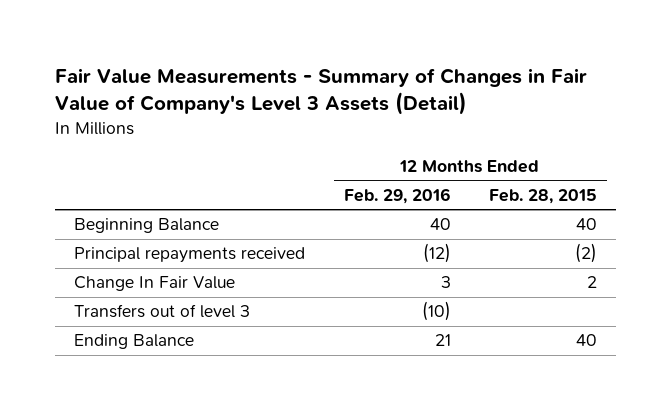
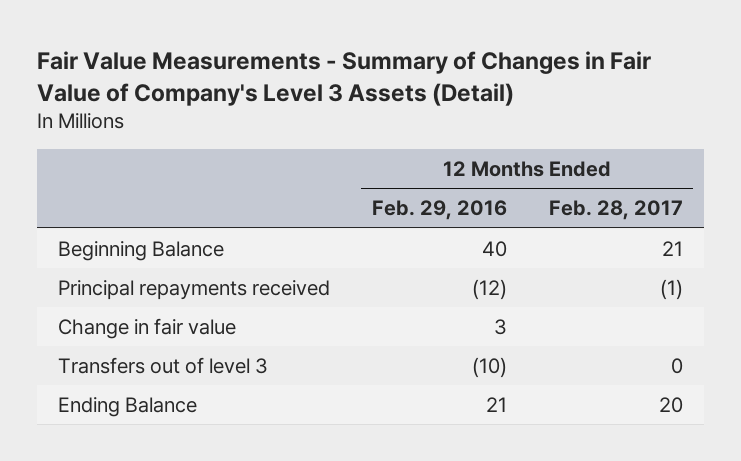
[489,188,598,204] Feb. 28, 2015 -> none
none -> [548,200,683,221] Feb. 28, 2017
[74,276,236,292] Change In Fair Value -> [57,317,236,339] Change in fair value

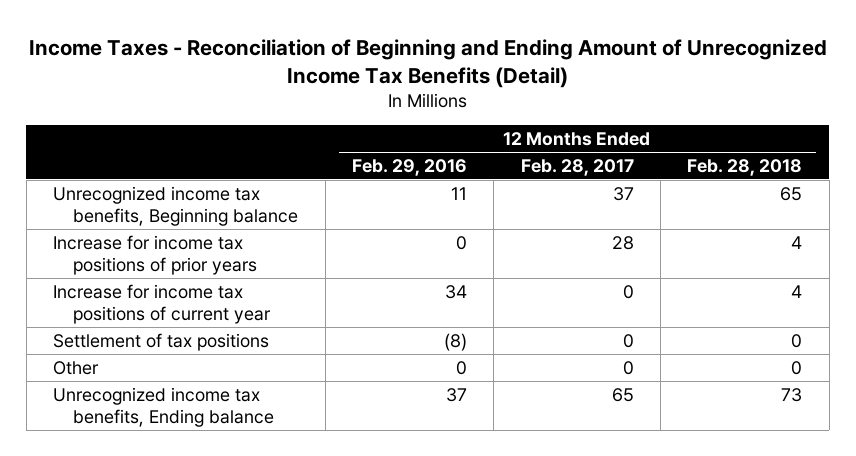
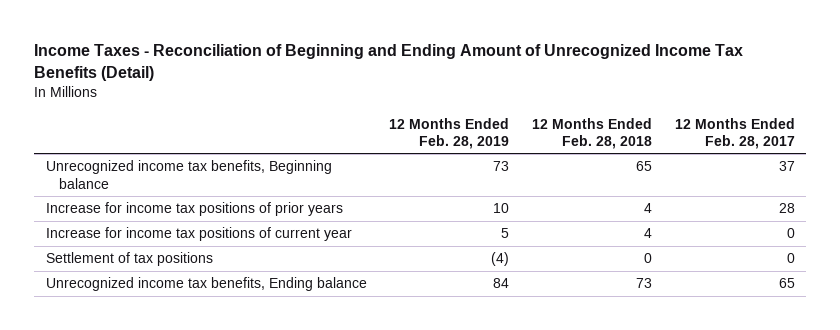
[351,158,467,176] Feb. 29, 2016 -> none
none -> [389,117,510,149] 12 Months Ended Feb. 28, 2019
[53,360,100,375] Other -> none

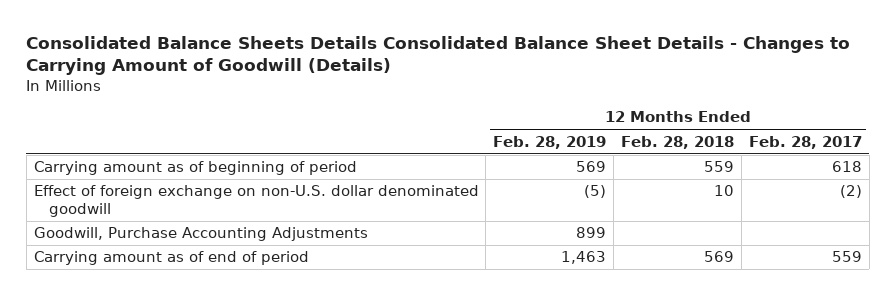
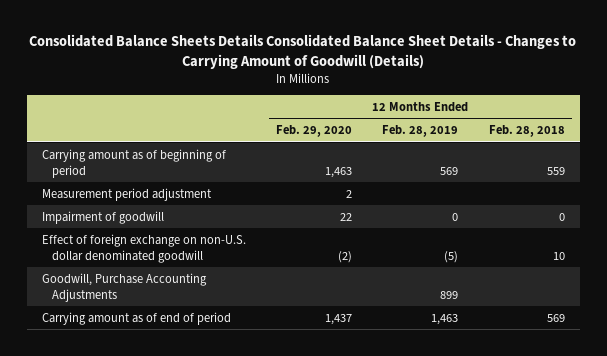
[748,135,862,149] Feb. 28, 2017 -> none
none -> [276,125,353,138] Feb. 29, 2020
none -> [41,187,212,201] Measurement period adjustment
none -> [41,210,164,224] Impairment of goodwill

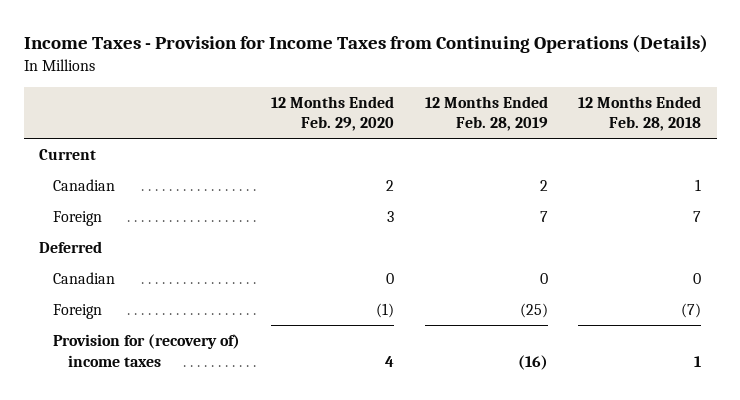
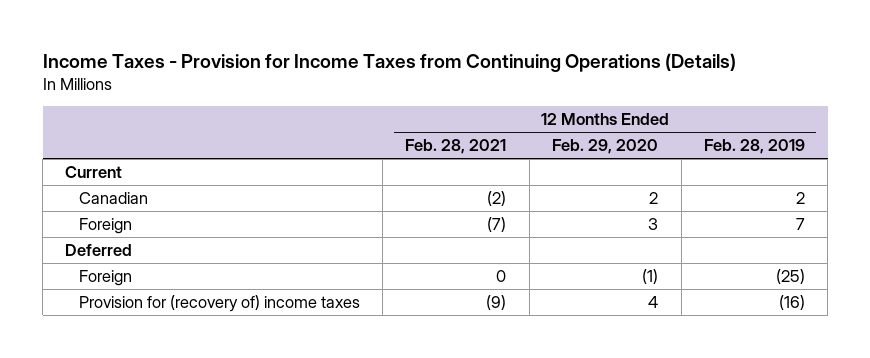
[578,95,702,132] 12 Months Ended Feb. 28, 2018 -> none
none -> [405,139,507,155] Feb. 28, 2021
[53,271,116,284] Canadian -> none

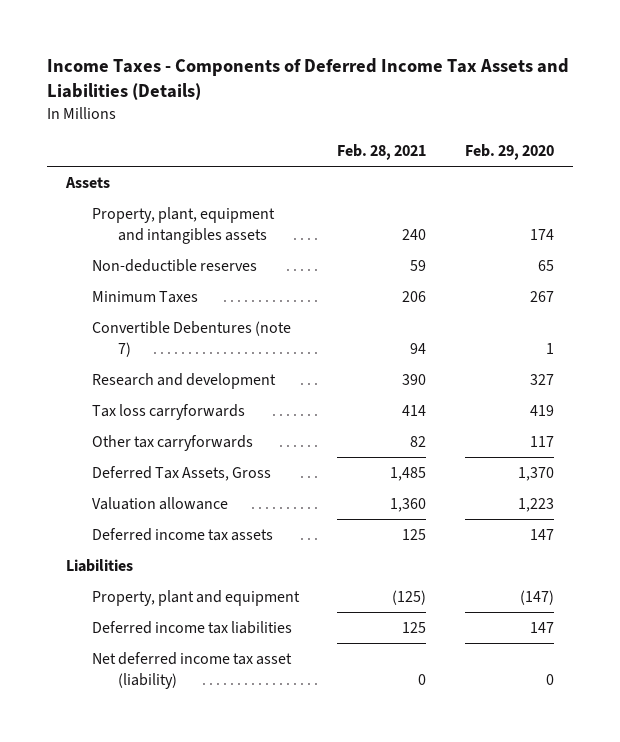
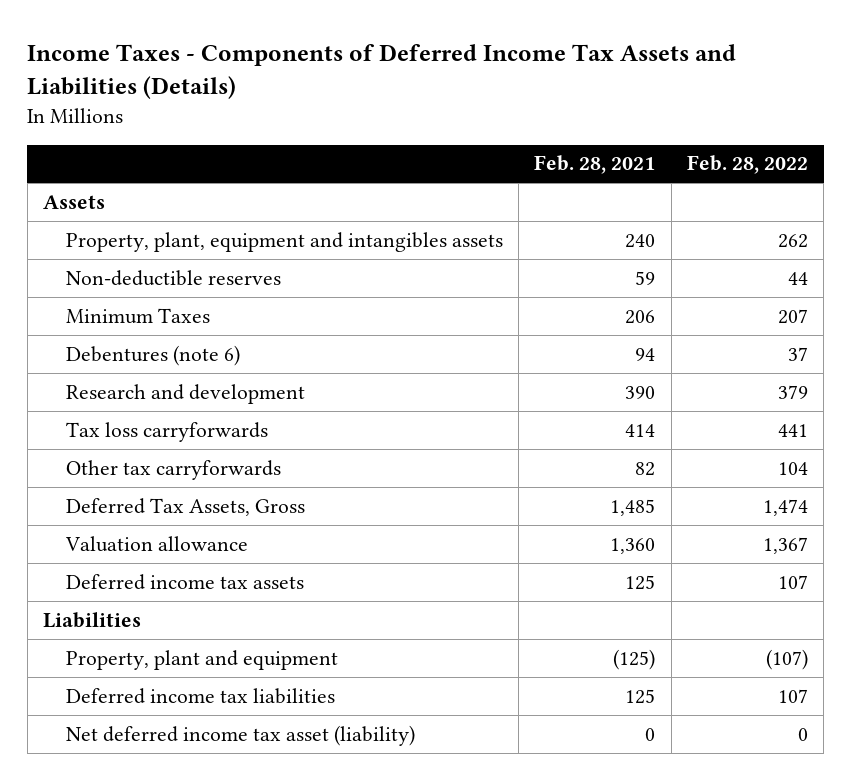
[465,144,555,161] Feb. 29, 2020 -> none
none -> [686,155,808,175] Feb. 28, 2022
[91,320,291,357] Convertible Debentures (note 7) -> [65,344,240,366] Debentures (note 6)

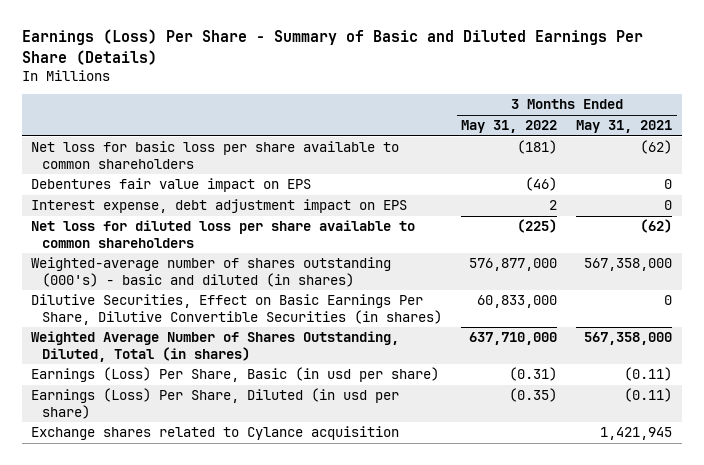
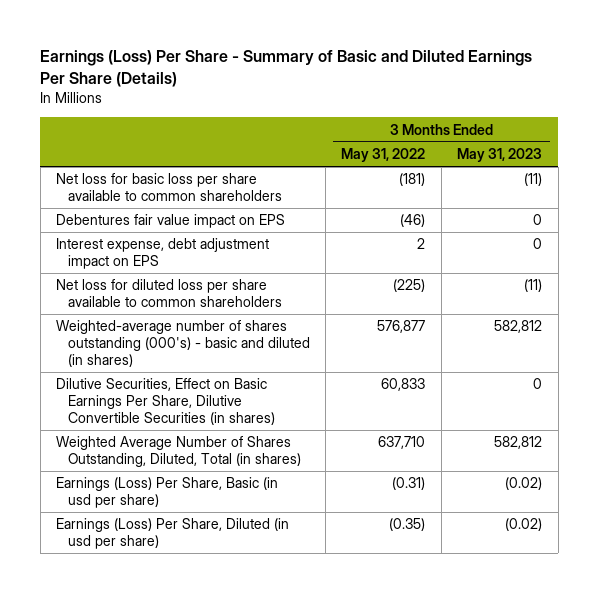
[576,120,673,134] May 31, 2021 -> none
none -> [457,148,543,163] May 31, 2023
[469,258,558,272] 576,877,000 -> [377,320,426,334] 576,877
[477,295,558,309] 60,833,000 -> [381,378,426,392] 60,833
[469,332,558,346] 637,710,000 -> [378,436,426,450] 637,710
[31,426,400,441] Exchange shares related to Cylance acquisition -> none

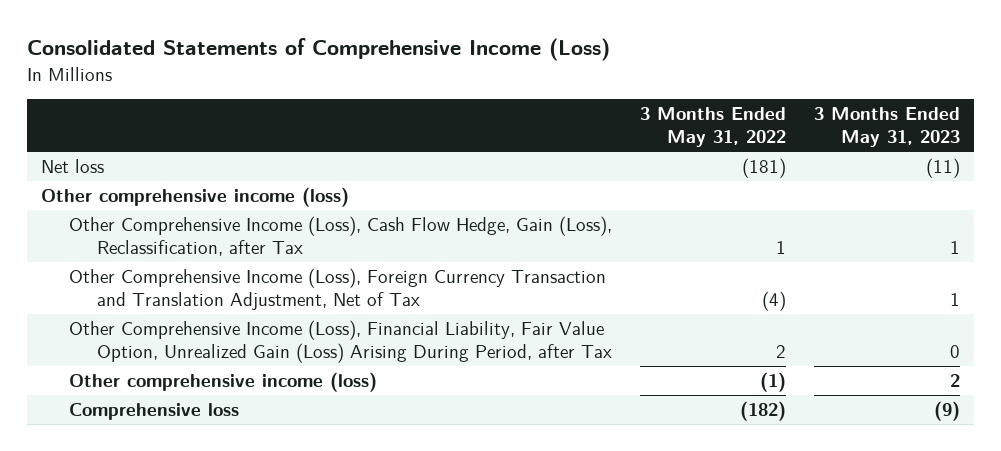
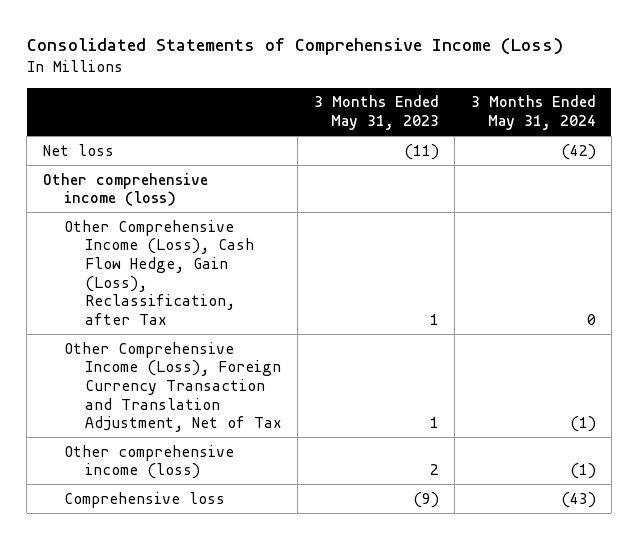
[639,107,786,148] 3 Months Ended May 31, 2022 -> none
none -> [470,95,596,131] 3 Months Ended May 31, 2024
[68,320,613,363] Other Comprehensive Income (Loss), Financial Liability, Fair Value Option, Unrealized Gain (Loss) Arising During Period, after Tax -> none

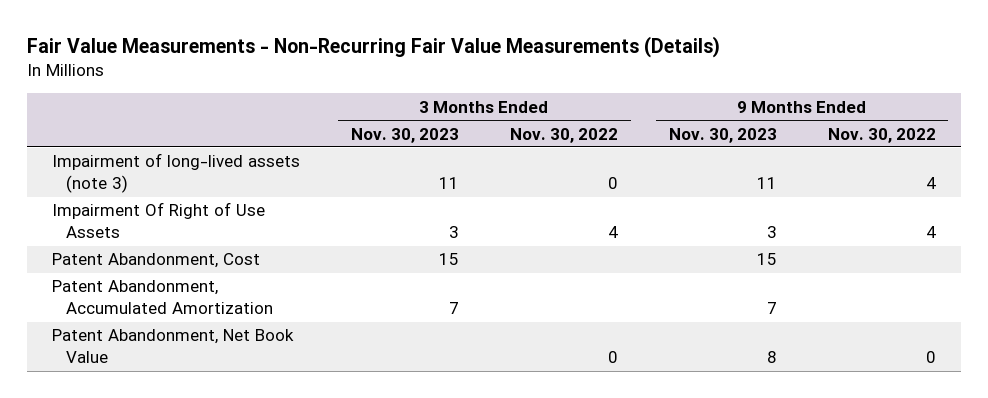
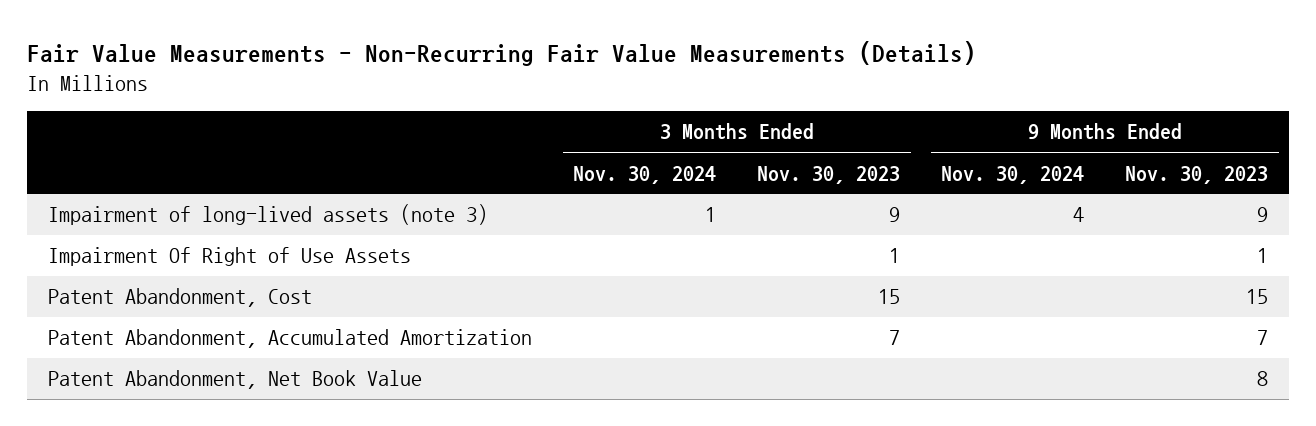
[509,127,618,143] Nov. 30, 2022 -> none
[827,127,936,143] Nov. 30, 2022 -> none
none -> [573,165,717,184] Nov. 30, 2024
none -> [941,165,1085,184] Nov. 30, 2024
[439,177,460,190] 11 -> [889,207,901,223] 9
[756,177,777,190] 11 -> [1257,207,1269,223] 9
[449,226,460,239] 3 -> [889,248,901,264] 1
[766,226,777,239] 3 -> [1257,248,1269,264] 1

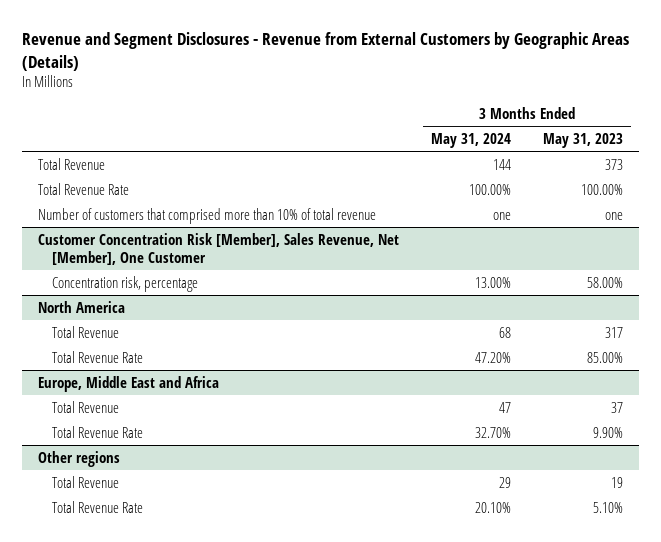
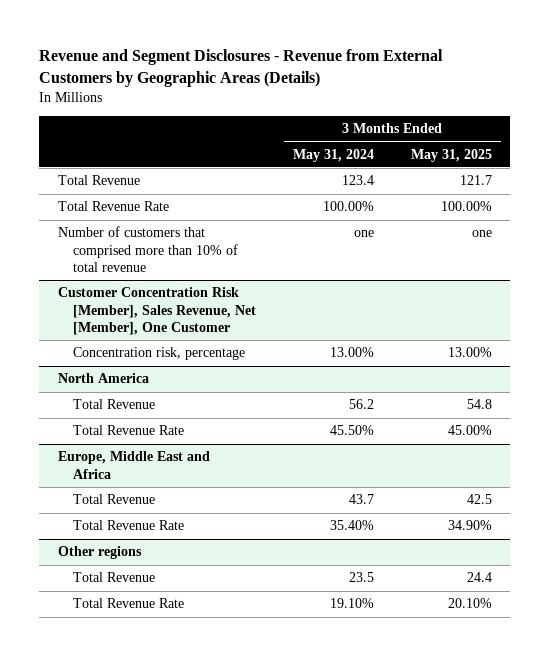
[542,133,623,149] May 31, 2023 -> none
none -> [410,148,492,162] May 31, 2025
[493,158,512,170] 144 -> [341,175,374,186] 123.4
[499,326,512,338] 68 -> [348,399,374,410] 56.2
[475,351,512,363] 47.20% -> [329,425,374,436] 45.50%
[499,401,512,413] 47 -> [348,494,374,505] 43.7
[475,426,512,438] 32.70% -> [329,520,374,531] 35.40%
[499,476,512,488] 29 -> [348,572,374,583] 23.5
[475,501,512,513] 20.10% -> [329,598,374,609] 19.10%

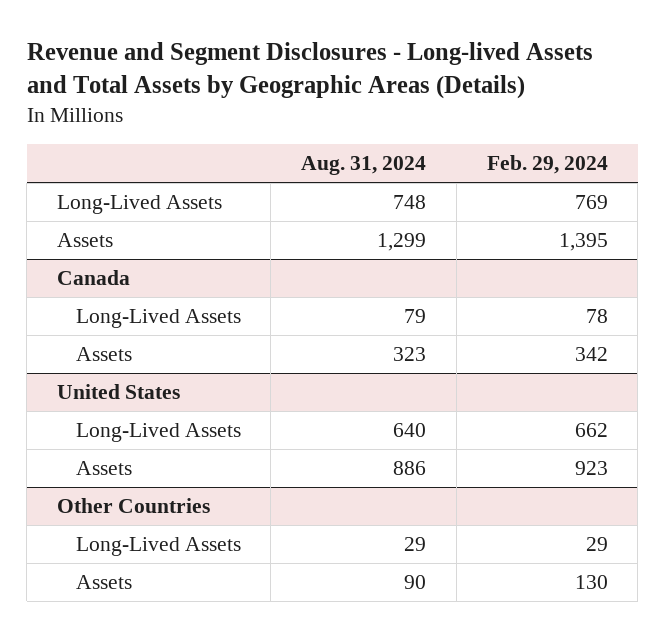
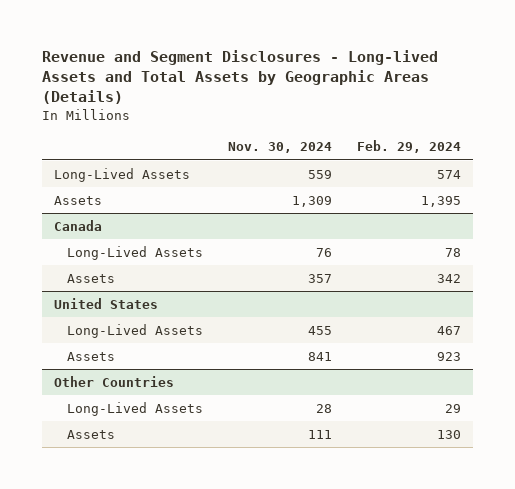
[301,156,427,176] Aug. 31, 2024 -> none
none -> [228,142,333,154] Nov. 30, 2024
[574,195,608,210] 769 -> [437,169,462,179] 574
[574,423,608,438] 662 -> [437,325,462,335] 467

